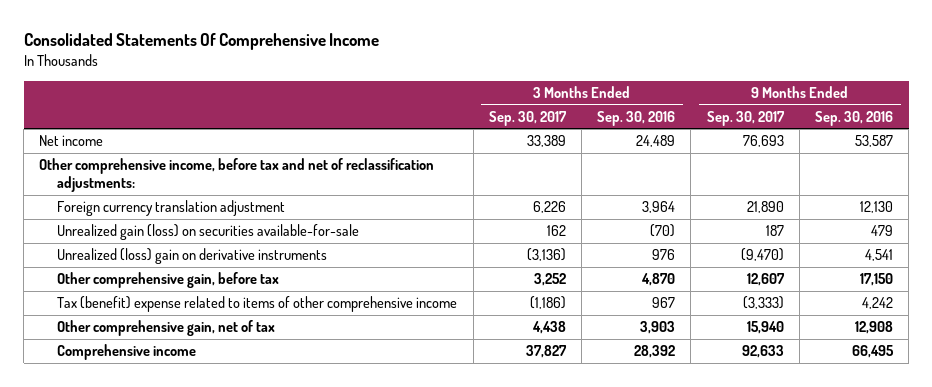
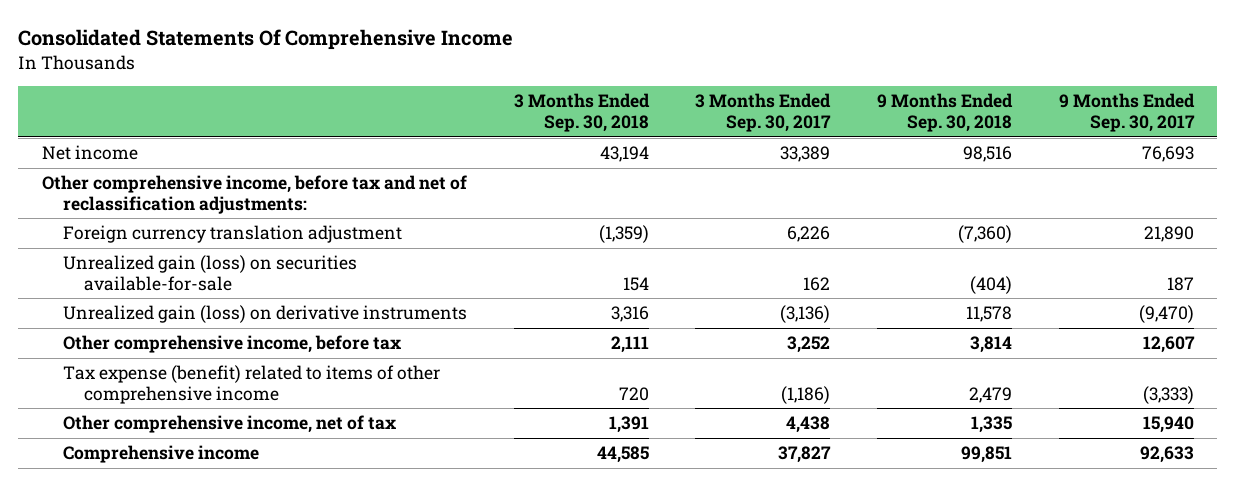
[597,110,676,126] Sep. 30, 2016 -> none
[814,110,893,126] Sep. 30, 2016 -> none
none -> [513,93,650,132] 3 Months Ended Sep. 30, 2018
none -> [877,93,1014,132] 9 Months Ended Sep. 30, 2018
[57,248,328,265] Unrealized (loss) gain on derivative instruments -> [62,305,467,324] Unrealized gain (loss) on derivative instruments
[57,272,280,289] Other comprehensive gain, before tax -> [62,335,401,354] Other comprehensive income, before tax
[57,296,458,313] Tax (benefit) expense related to items of other comprehensive income -> [62,365,440,404] Tax expense (benefit) related to items of other comprehensive income
[57,320,276,337] Other comprehensive gain, net of tax -> [62,415,396,434] Other comprehensive income, net of tax

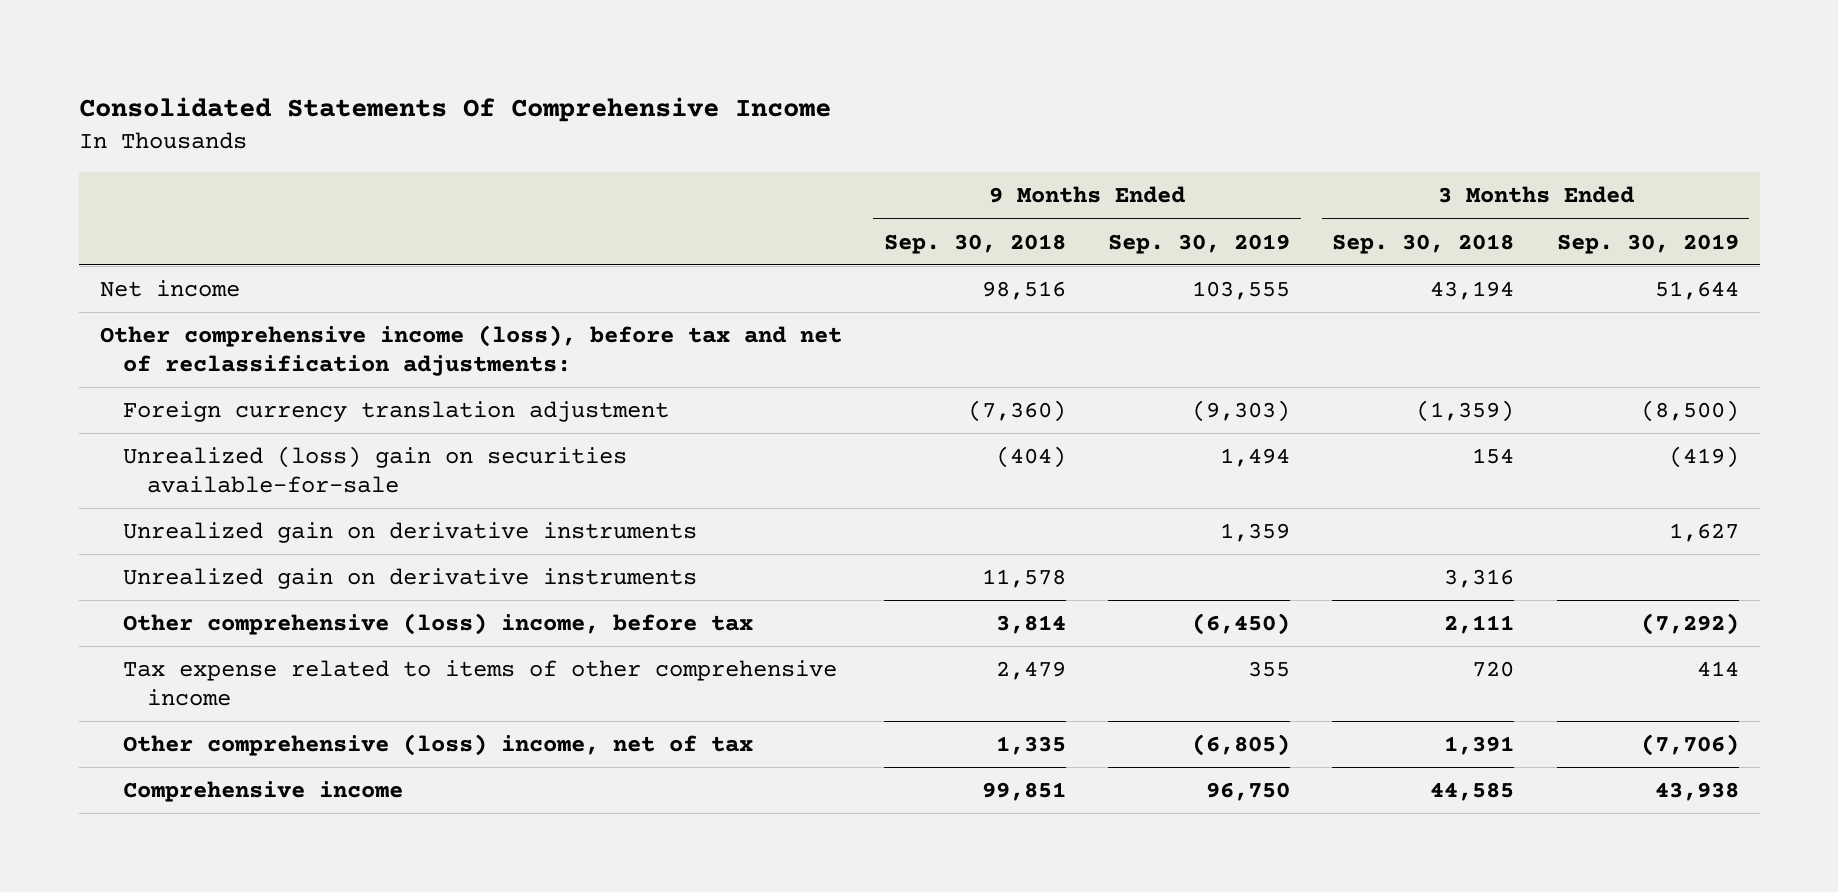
[695,93,832,132] 3 Months Ended Sep. 30, 2017 -> none
[1058,93,1195,132] 9 Months Ended Sep. 30, 2017 -> none
none -> [1108,233,1291,254] Sep. 30, 2019
none -> [1556,233,1739,254] Sep. 30, 2019
[41,175,467,214] Other comprehensive income, before tax and net of reclassification adjustments: -> [99,325,842,377] Other comprehensive income (loss), before tax and net of reclassification adjustments:
[62,255,357,291] Unrealized gain (loss) on securities available-for-sale -> [123,446,628,494] Unrealized (loss) gain on securities available-for-sale
none -> [123,522,698,544] Unrealized gain on derivative instruments
[62,305,467,324] Unrealized gain (loss) on derivative instruments -> [123,568,698,590] Unrealized gain on derivative instruments
[62,335,401,354] Other comprehensive income, before tax -> [123,613,754,636] Other comprehensive (loss) income, before tax
[62,365,440,404] Tax expense (benefit) related to items of other comprehensive income -> [123,660,838,707] Tax expense related to items of other comprehensive income
[62,415,396,434] Other comprehensive income, net of tax -> [123,734,754,757] Other comprehensive (loss) income, net of tax

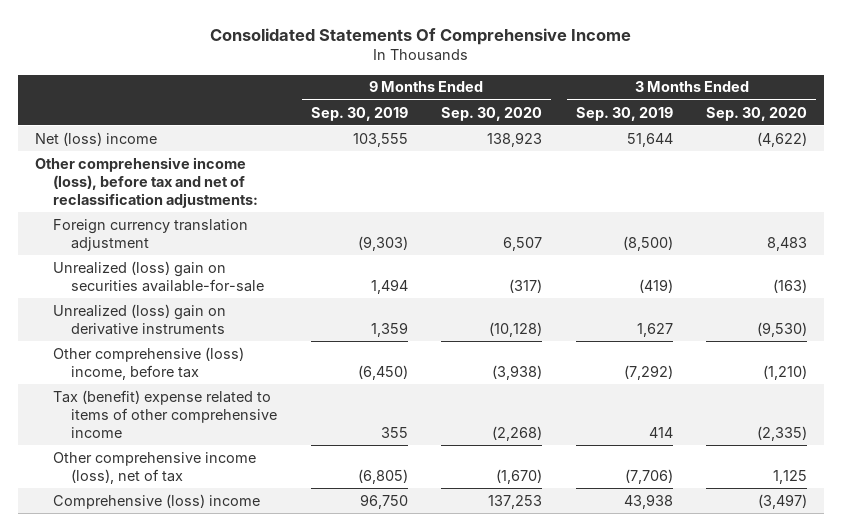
[884,233,1067,254] Sep. 30, 2018 -> none
[1332,233,1515,254] Sep. 30, 2018 -> none
none -> [441,106,543,121] Sep. 30, 2020
none -> [706,106,808,121] Sep. 30, 2020
[99,280,240,298] Net income -> [35,131,158,146] Net (loss) income
[123,568,698,590] Unrealized gain on derivative instruments -> none
[123,522,698,544] Unrealized gain on derivative instruments -> [53,303,227,335] Unrealized (loss) gain on derivative instruments
[123,660,838,707] Tax expense related to items of other comprehensive income -> [53,389,278,438] Tax (benefit) expense related to items of other comprehensive income
[123,734,754,757] Other comprehensive (loss) income, net of tax -> [53,451,257,484] Other comprehensive income (loss), net of tax
[123,781,404,803] Comprehensive income -> [53,493,261,509] Comprehensive (loss) income

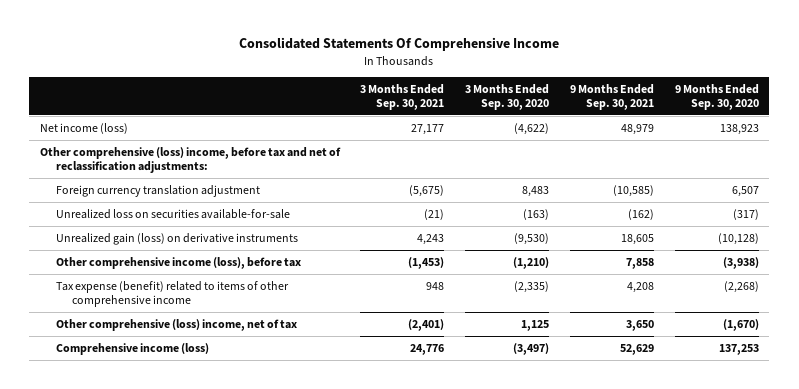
[310,106,408,121] Sep. 30, 2019 -> none
[575,106,673,121] Sep. 30, 2019 -> none
none -> [360,83,445,111] 3 Months Ended Sep. 30, 2021
none -> [570,83,655,111] 9 Months Ended Sep. 30, 2021
[35,131,158,146] Net (loss) income -> [39,122,128,134] Net income (loss)
[35,156,259,208] Other comprehensive income (loss), before tax and net of reclassification adjustments: -> [39,146,341,174] Other comprehensive (loss) income, before tax and net of reclassification adjustments:
[53,260,265,292] Unrealized (loss) gain on securities available-for-sale -> [55,208,290,219] Unrealized loss on securities available-for-sale
[53,303,227,335] Unrealized (loss) gain on derivative instruments -> [55,232,298,245] Unrealized gain (loss) on derivative instruments
[53,346,245,380] Other comprehensive (loss) income, before tax -> [55,256,301,269] Other comprehensive income (loss), before tax
[53,389,278,438] Tax (benefit) expense related to items of other comprehensive income -> [55,280,289,308] Tax expense (benefit) related to items of other comprehensive income
[53,451,257,484] Other comprehensive income (loss), net of tax -> [55,318,297,331] Other comprehensive (loss) income, net of tax
[53,493,261,509] Comprehensive (loss) income -> [55,342,209,355] Comprehensive income (loss)

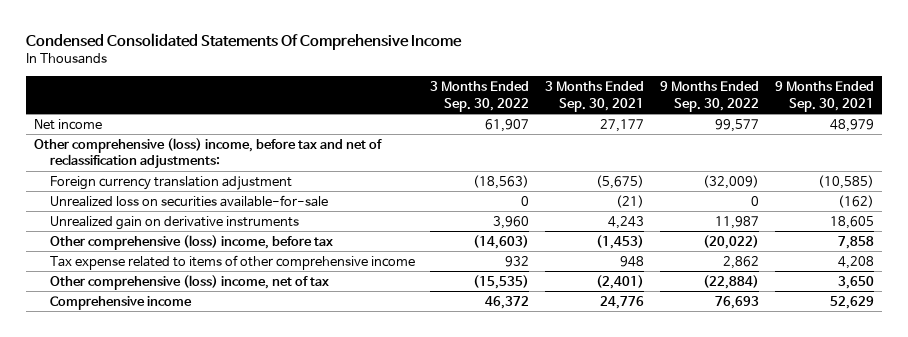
[239,37,560,52] Consolidated Statements Of Comprehensive Income -> [26,33,463,51] Condensed Consolidated Statements Of Comprehensive Income
[465,83,550,111] 3 Months Ended Sep. 30, 2020 -> none
[675,83,760,111] 9 Months Ended Sep. 30, 2020 -> none
none -> [430,81,530,112] 3 Months Ended Sep. 30, 2022
none -> [659,81,759,112] 9 Months Ended Sep. 30, 2022
[39,122,128,134] Net income (loss) -> [34,118,103,130] Net income
[55,232,298,245] Unrealized gain (loss) on derivative instruments -> [49,215,299,230] Unrealized gain on derivative instruments
[55,256,301,269] Other comprehensive income (loss), before tax -> [49,234,333,250] Other comprehensive (loss) income, before tax
[55,280,289,308] Tax expense (benefit) related to items of other comprehensive income -> [49,254,415,270] Tax expense related to items of other comprehensive income
[55,342,209,355] Comprehensive income (loss) -> [49,295,192,310] Comprehensive income

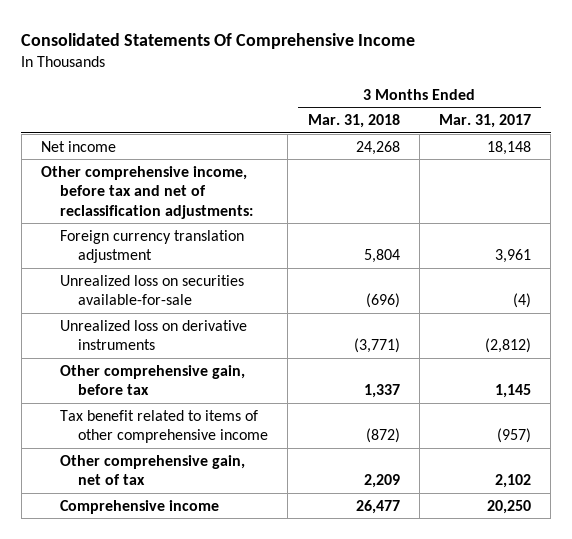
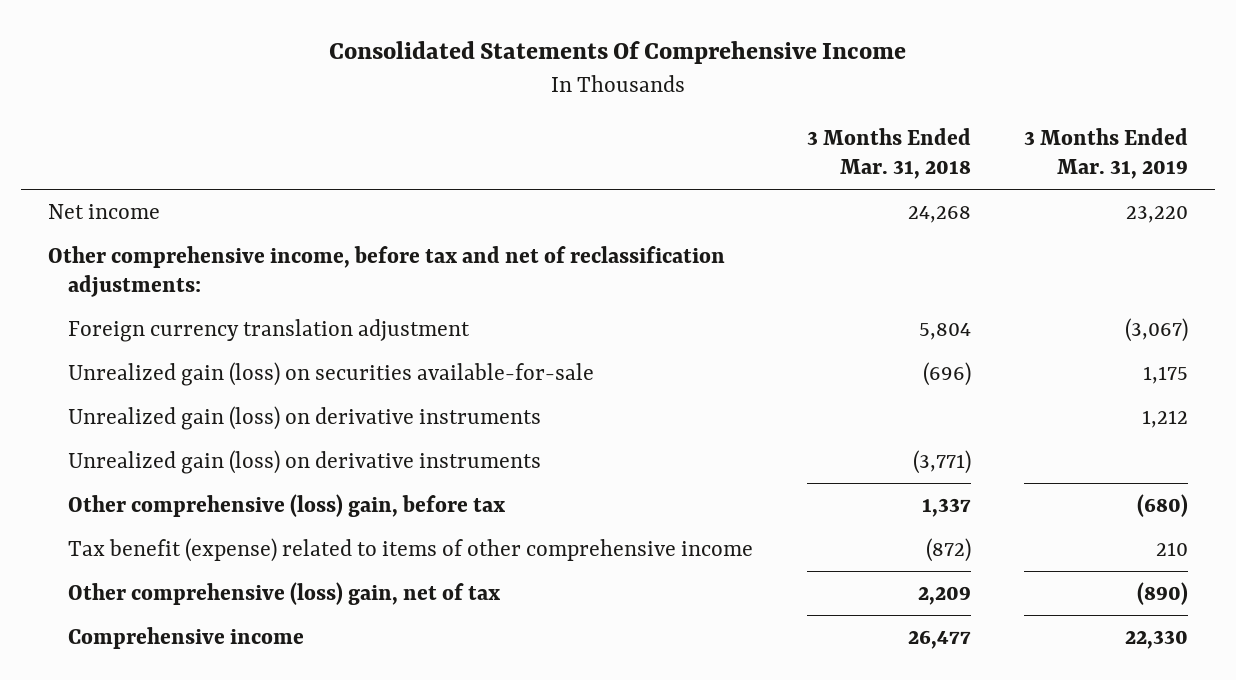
[439,114,532,129] Mar. 31, 2017 -> none
none -> [1024,128,1189,180] 3 Months Ended Mar. 31, 2019
[59,274,244,306] Unrealized loss on securities available-for-sale -> [68,361,595,386] Unrealized gain (loss) on securities available-for-sale
none -> [68,405,542,430] Unrealized gain (loss) on derivative instruments
[59,319,247,351] Unrealized loss on derivative instruments -> [68,449,542,474] Unrealized gain (loss) on derivative instruments
[59,364,245,396] Other comprehensive gain, before tax -> [68,493,506,517] Other comprehensive (loss) gain, before tax
[59,409,269,444] Tax benefit related to items of other comprehensive income -> [68,537,754,562] Tax benefit (expense) related to items of other comprehensive income
[59,454,245,486] Other comprehensive gain, net of tax -> [68,581,501,605] Other comprehensive (loss) gain, net of tax

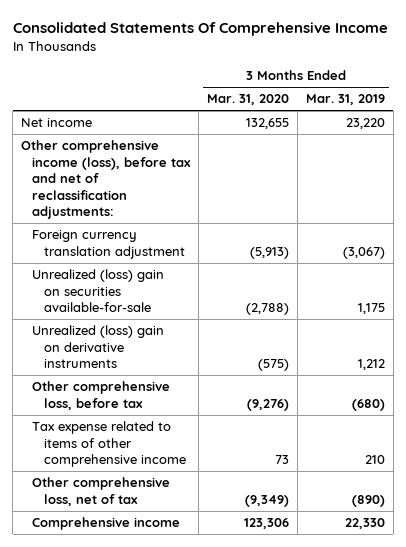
[806,128,971,180] 3 Months Ended Mar. 31, 2018 -> none
none -> [207,94,290,106] Mar. 31, 2020
[48,245,726,298] Other comprehensive income, before tax and net of reclassification adjustments: -> [20,140,192,220] Other comprehensive income (loss), before tax and net of reclassification adjustments:
[68,449,542,474] Unrealized gain (loss) on derivative instruments -> none
[68,361,595,386] Unrealized gain (loss) on securities available-for-sale -> [32,269,165,313] Unrealized (loss) gain on securities available-for-sale
[68,405,542,430] Unrealized gain (loss) on derivative instruments -> [32,325,165,369] Unrealized (loss) gain on derivative instruments
[68,493,506,517] Other comprehensive (loss) gain, before tax -> [32,381,171,410] Other comprehensive loss, before tax
[68,537,754,562] Tax benefit (expense) related to items of other comprehensive income -> [32,421,186,468] Tax expense related to items of other comprehensive income
[68,581,501,605] Other comprehensive (loss) gain, net of tax -> [32,477,171,506] Other comprehensive loss, net of tax

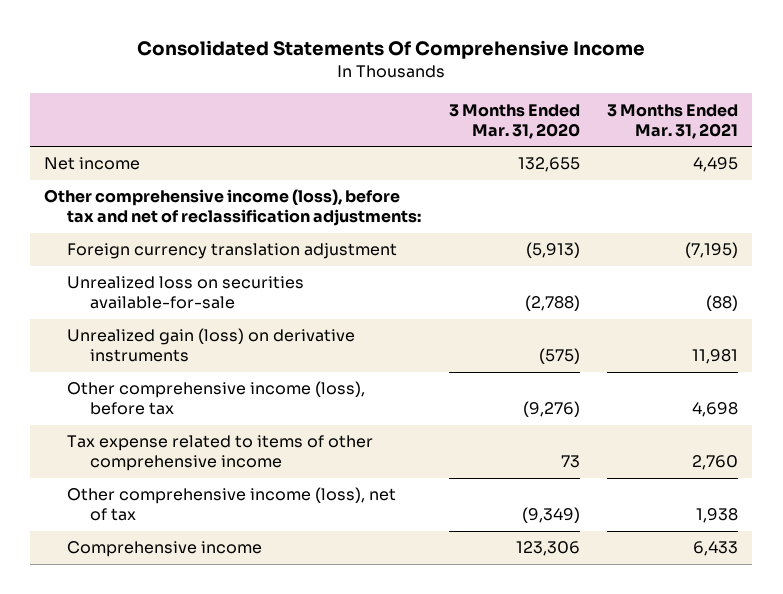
[305,94,385,106] Mar. 31, 2019 -> none
none -> [607,103,739,139] 3 Months Ended Mar. 31, 2021
[32,269,165,313] Unrealized (loss) gain on securities available-for-sale -> [67,276,305,310] Unrealized loss on securities available-for-sale
[32,325,165,369] Unrealized (loss) gain on derivative instruments -> [67,328,356,363] Unrealized gain (loss) on derivative instruments
[32,381,171,410] Other comprehensive loss, before tax -> [67,381,366,416] Other comprehensive income (loss), before tax
[32,477,171,506] Other comprehensive loss, net of tax -> [67,487,397,522] Other comprehensive income (loss), net of tax

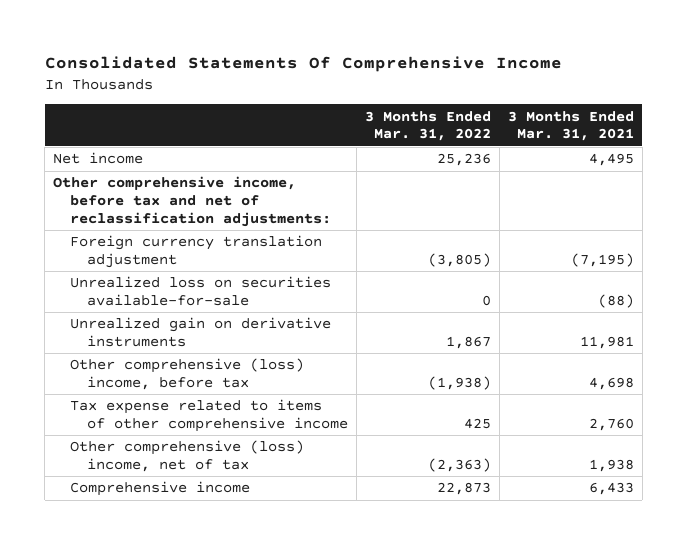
[448,103,580,139] 3 Months Ended Mar. 31, 2020 -> none
none -> [365,110,492,142] 3 Months Ended Mar. 31, 2022
[44,189,422,227] Other comprehensive income (loss), before tax and net of reclassification adjustments: -> [52,176,332,227] Other comprehensive income, before tax and net of reclassification adjustments:
[67,328,356,363] Unrealized gain (loss) on derivative instruments -> [70,317,332,348] Unrealized gain on derivative instruments
[67,381,366,416] Other comprehensive income (loss), before tax -> [70,358,305,391] Other comprehensive (loss) income, before tax
[67,487,397,522] Other comprehensive income (loss), net of tax -> [70,440,305,473] Other comprehensive (loss) income, net of tax

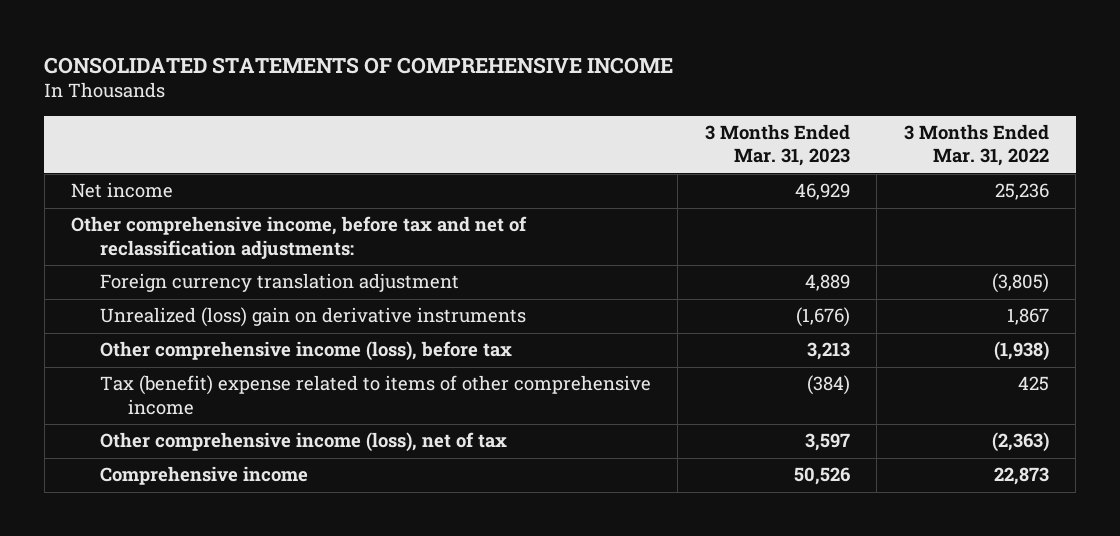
[44,56,562,73] Consolidated Statements Of Comprehensive Income -> [44,56,674,74] CONSOLIDATED STATEMENTS OF COMPREHENSIVE INCOME
[507,110,634,142] 3 Months Ended Mar. 31, 2021 -> none
none -> [704,124,850,167] 3 Months Ended Mar. 31, 2023
[70,276,332,307] Unrealized loss on securities available-for-sale -> none
[70,317,332,348] Unrealized gain on derivative instruments -> [99,307,526,328] Unrealized (loss) gain on derivative instruments
[70,358,305,391] Other comprehensive (loss) income, before tax -> [99,341,512,362] Other comprehensive income (loss), before tax
[70,399,349,433] Tax expense related to items of other comprehensive income -> [99,375,651,415] Tax (benefit) expense related to items of other comprehensive income
[70,440,305,473] Other comprehensive (loss) income, net of tax -> [99,432,507,453] Other comprehensive income (loss), net of tax

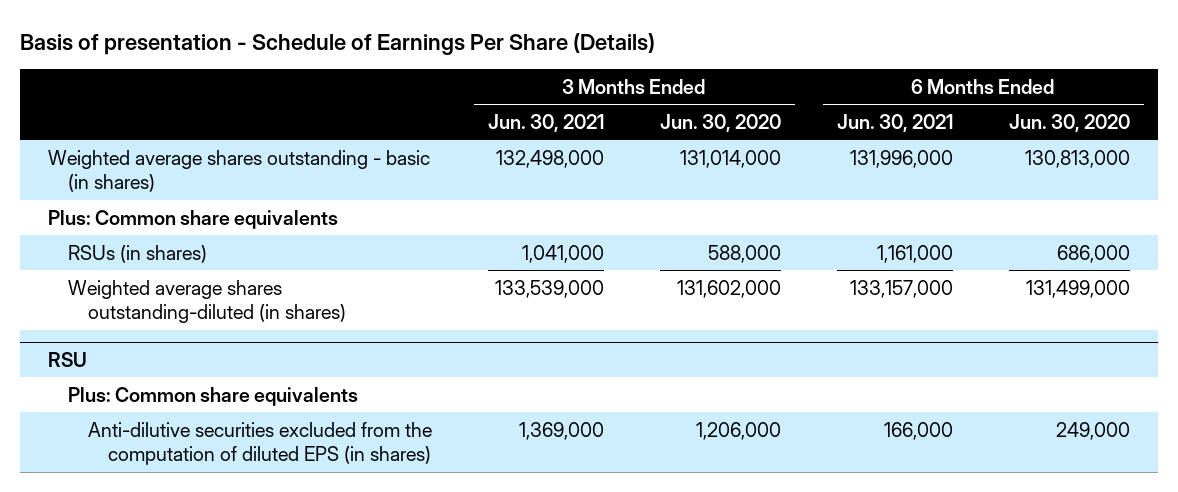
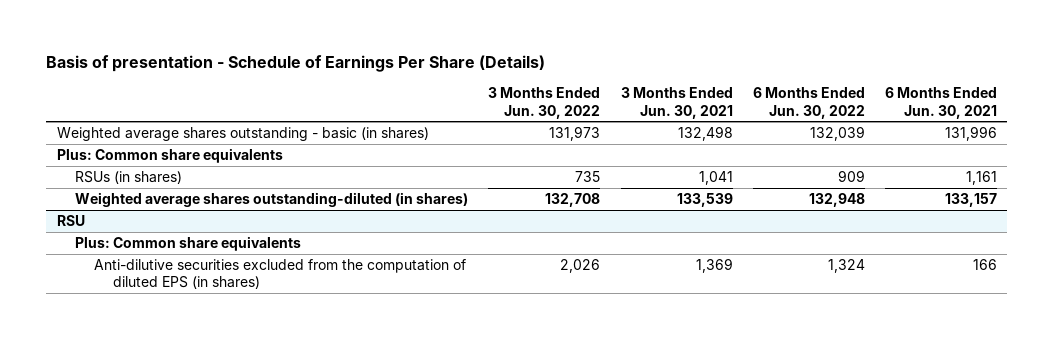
[659,113,781,132] Jun. 30, 2020 -> none
[1008,113,1130,132] Jun. 30, 2020 -> none
none -> [488,87,601,119] 3 Months Ended Jun. 30, 2022
none -> [752,87,865,119] 6 Months Ended Jun. 30, 2022
[495,149,604,168] 132,498,000 -> [677,126,733,142] 132,498
[849,149,953,168] 131,996,000 -> [944,126,997,142] 131,996
[521,244,604,263] 1,041,000 -> [698,171,733,186] 1,041
[876,244,953,263] 1,161,000 -> [965,171,997,186] 1,161
[494,279,604,298] 133,539,000 -> [676,193,733,208] 133,539
[849,279,953,298] 133,157,000 -> [944,193,997,208] 133,157
[518,421,604,440] 1,369,000 -> [695,258,733,274] 1,369
[883,421,953,440] 166,000 -> [972,259,997,271] 166

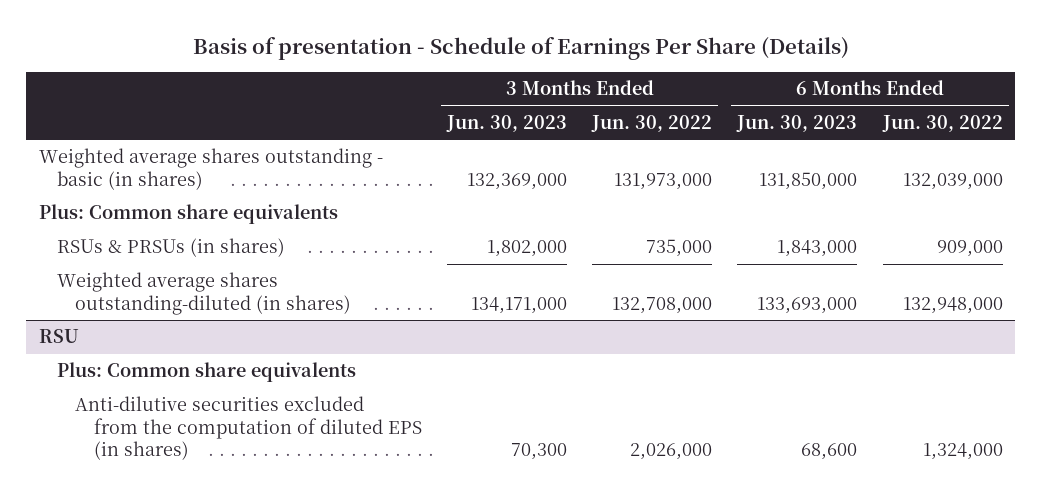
[620,87,733,119] 3 Months Ended Jun. 30, 2021 -> none
[884,87,997,119] 6 Months Ended Jun. 30, 2021 -> none
none -> [445,115,567,133] Jun. 30, 2023
none -> [736,115,858,133] Jun. 30, 2023
[549,126,601,142] 131,973 -> [614,172,713,190] 131,973,000
[809,126,865,142] 132,039 -> [902,172,1003,190] 132,039,000
[75,171,183,185] RSUs (in shares) -> [57,238,286,258] RSUs & PRSUs (in shares)
[575,171,601,183] 735 -> [646,239,713,258] 735,000
[837,170,865,183] 909 -> [936,240,1003,258] 909,000
[545,193,601,208] 132,708 -> [612,296,713,314] 132,708,000
[808,193,865,208] 132,948 -> [902,296,1003,314] 132,948,000
[560,259,601,274] 2,026 -> [630,442,713,460] 2,026,000
[827,259,865,274] 1,324 -> [922,442,1003,460] 1,324,000

